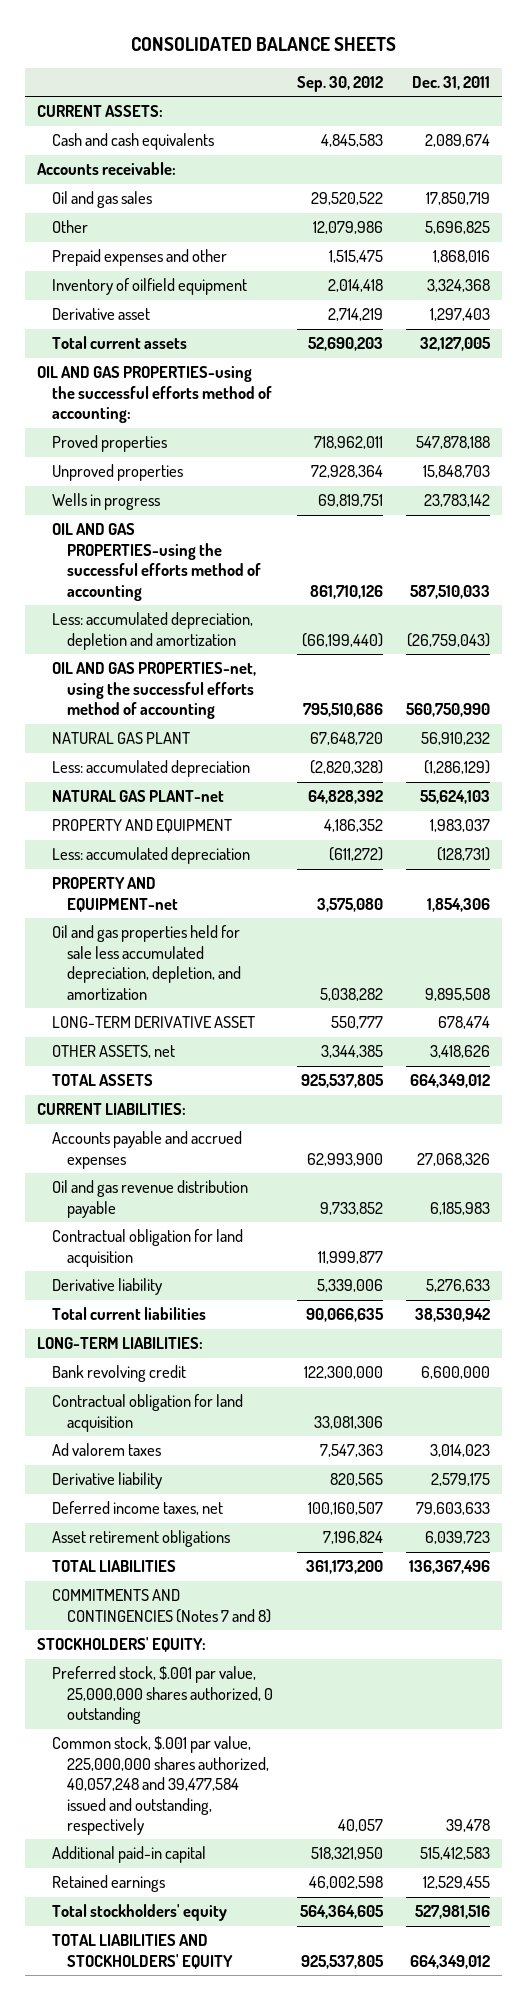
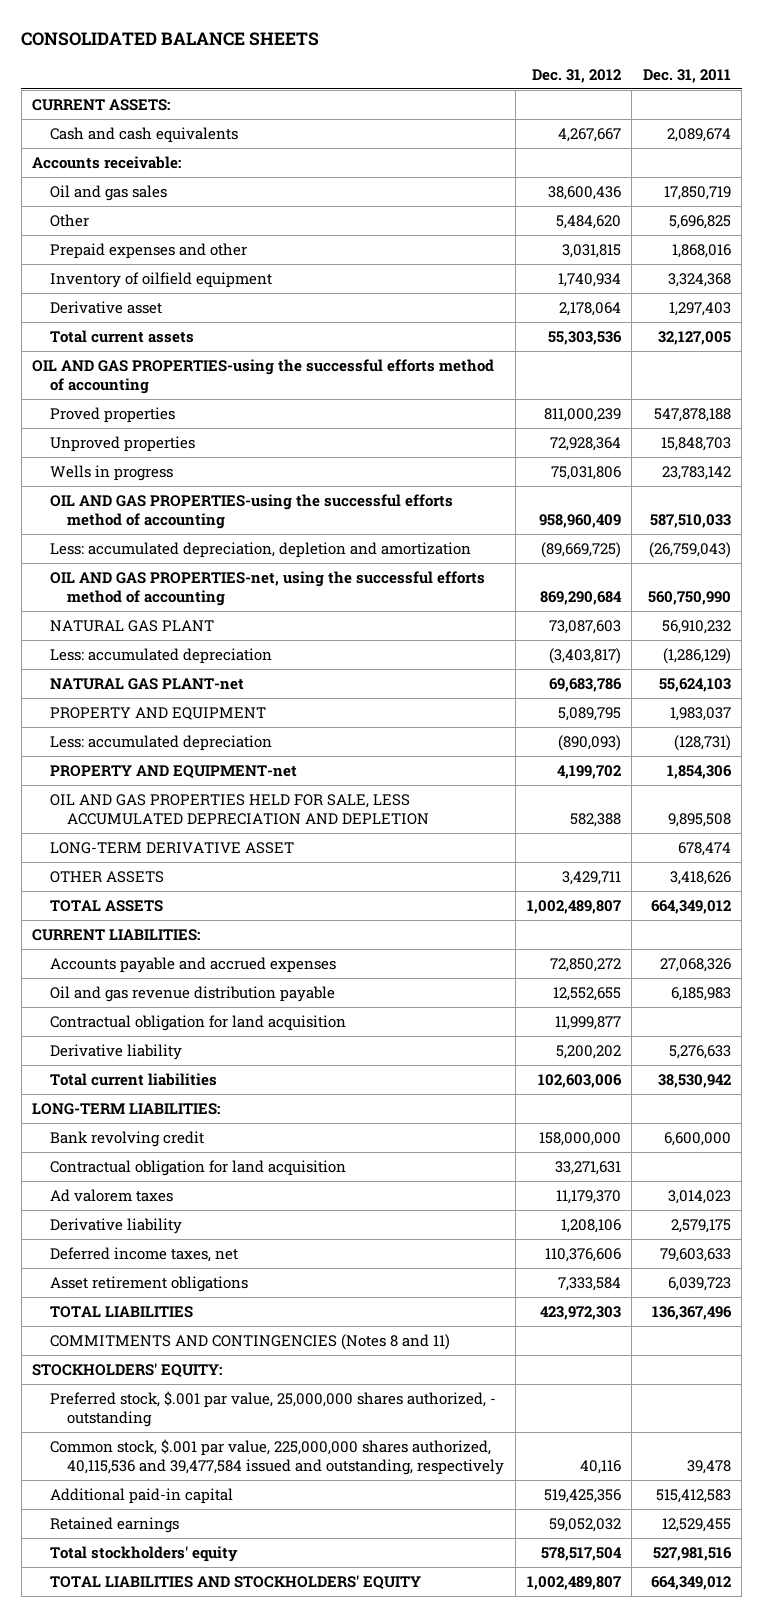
[296,75,383,92] Sep. 30, 2012 -> none
none -> [531,68,621,83] Dec. 31, 2012
[36,366,272,424] OIL AND GAS PROPERTIES-using the successful efforts method of accounting: -> [32,358,495,394] OIL AND GAS PROPERTIES-using the successful efforts method of accounting
[51,925,241,1000] Oil and gas properties held for sale less accumulated depreciation, depletion, and amortization -> [49,793,430,825] OIL AND GAS PROPERTIES HELD FOR SALE, LESS ACCUMULATED DEPRECIATION AND DEPLETION
[51,1045,175,1059] OTHER ASSETS, net -> [49,870,164,883] OTHER ASSETS
[51,1589,271,1623] COMMITMENTS AND CONTINGENCIES (Notes 7 and 8) -> [49,1333,450,1350] COMMITMENTS AND CONTINGENCIES (Notes 8 and 11)
[51,1666,273,1725] Preferred stock, $.001 par value, 25,000,000 shares authorized, 0 outstanding -> [49,1390,496,1427] Preferred stock, $.001 par value, 25,000,000 shares authorized, - outstanding
[51,1736,269,1836] Common stock, $.001 par value, 225,000,000 shares authorized, 40,057,248 and 39,477,584 issued and outstanding, respectively -> [49,1438,505,1475] Common stock, $.001 par value, 225,000,000 shares authorized, 40,115,536 and 39,477,584 issued and outstanding, respectively

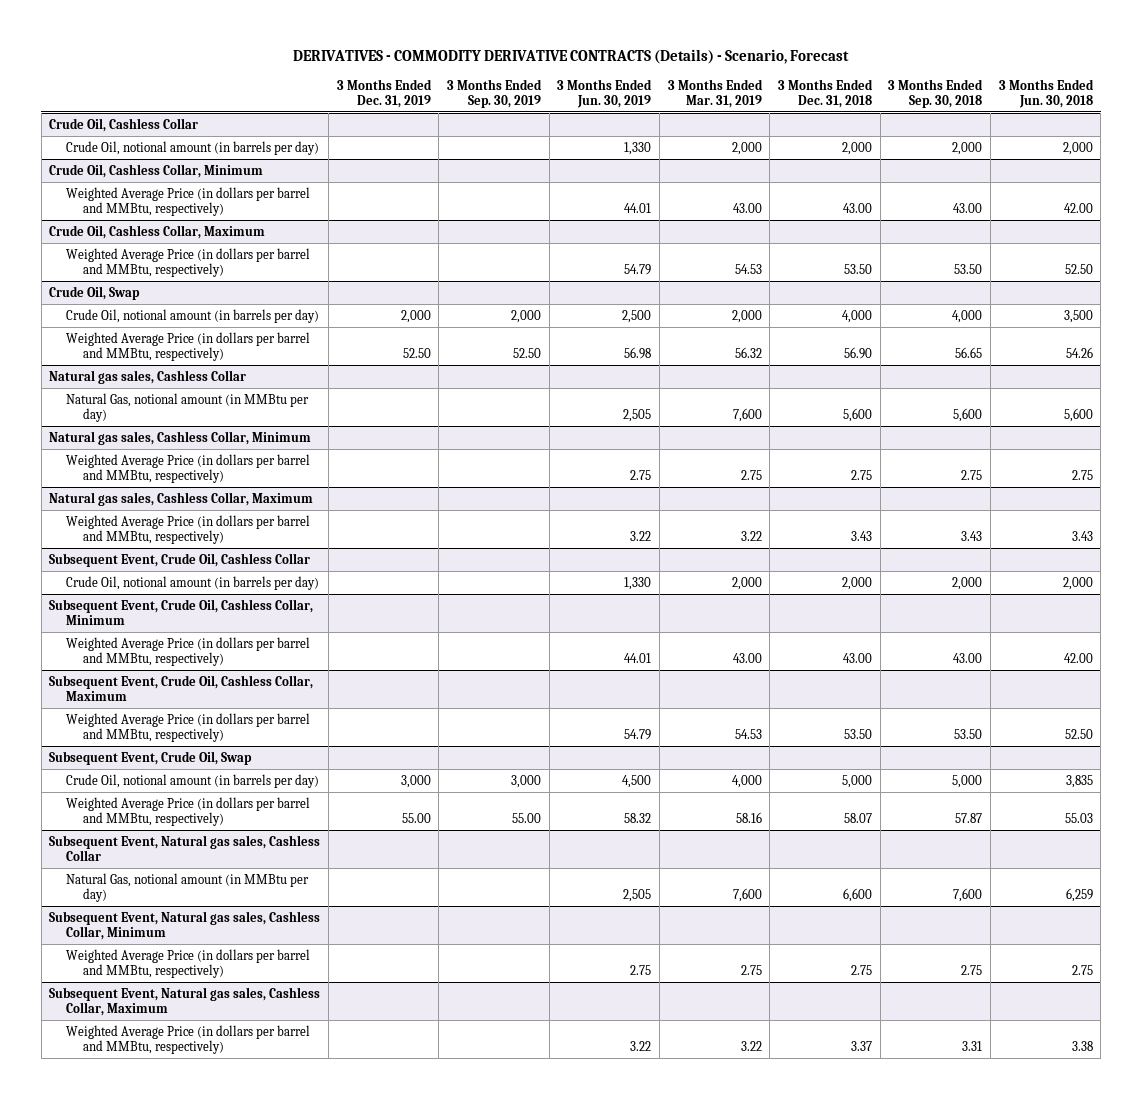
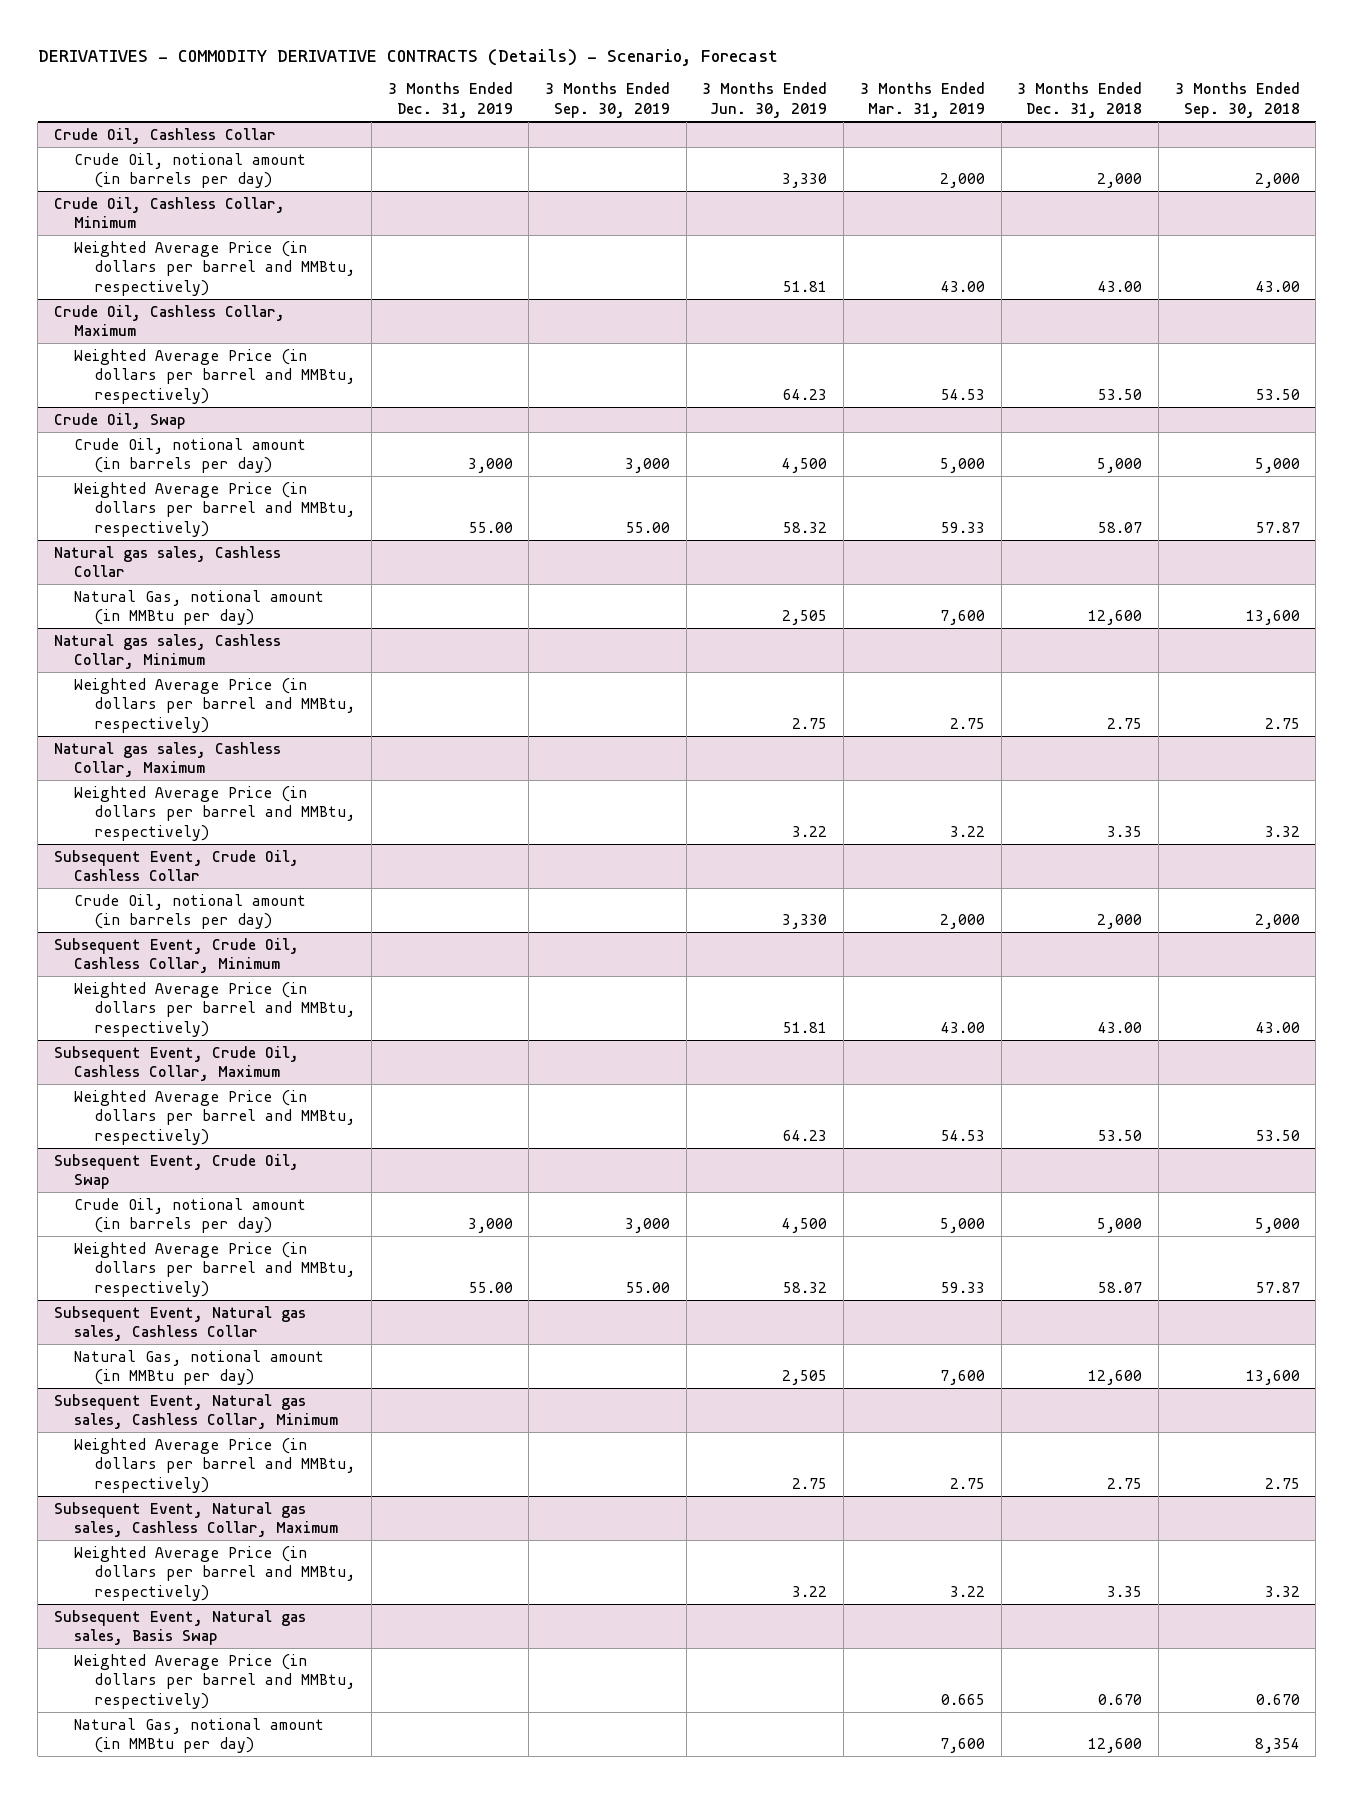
[998,78,1094,108] 3 Months Ended Jun. 30, 2018 -> none
[624,141,652,155] 1,330 -> [782,173,828,189] 3,330
[624,202,652,213] 44.01 -> [783,280,828,292] 51.81
[624,263,652,275] 54.79 -> [783,388,828,400] 64.23
[400,309,431,323] 2,000 -> [467,458,513,474] 3,000
[510,309,541,323] 2,000 -> [624,458,670,474] 3,000
[622,309,652,323] 2,500 -> [782,458,828,474] 4,500
[731,309,762,323] 2,000 -> [939,458,985,474] 5,000
[841,309,872,323] 4,000 -> [1097,458,1143,474] 5,000
[952,309,983,323] 4,000 -> [1254,458,1300,474] 5,000
[402,347,431,358] 52.50 -> [468,521,513,533] 55.00
[512,347,541,358] 52.50 -> [625,521,670,533] 55.00
[624,346,652,359] 56.98 -> [783,521,828,533] 58.32
[734,346,762,358] 56.32 -> [940,521,985,533] 59.33
[843,346,872,359] 56.90 -> [1098,521,1143,533] 58.07
[955,346,983,358] 56.65 -> [1255,521,1300,533] 57.87
[842,407,872,422] 5,600 -> [1088,610,1143,626] 12,600
[953,407,983,422] 5,600 -> [1245,610,1300,626] 13,600
[850,530,872,541] 3.43 -> [1107,825,1143,837] 3.35
[961,530,983,541] 3.43 -> [1264,825,1300,837] 3.32
[624,576,652,590] 1,330 -> [782,914,828,930] 3,330
[624,652,652,663] 44.01 -> [783,1021,828,1033] 51.81
[624,728,652,740] 54.79 -> [783,1129,828,1141] 64.23
[731,774,762,788] 4,000 -> [939,1218,985,1234] 5,000
[735,811,762,823] 58.16 -> [940,1281,985,1293] 59.33
[842,887,872,902] 6,600 -> [1088,1370,1143,1386] 12,600
[953,887,983,902] 7,600 -> [1245,1370,1300,1386] 13,600
[850,1040,872,1051] 3.37 -> [1107,1585,1143,1597] 3.35
[962,1040,983,1051] 3.31 -> [1264,1585,1300,1597] 3.32
none -> [53,1609,306,1646] Subsequent Event, Natural gas sales, Basis Swap
none -> [73,1653,356,1709] Weighted Average Price (in dollars per barrel and MMBtu, respectively)
none -> [73,1717,324,1754] Natural Gas, notional amount (in MMBtu per day)

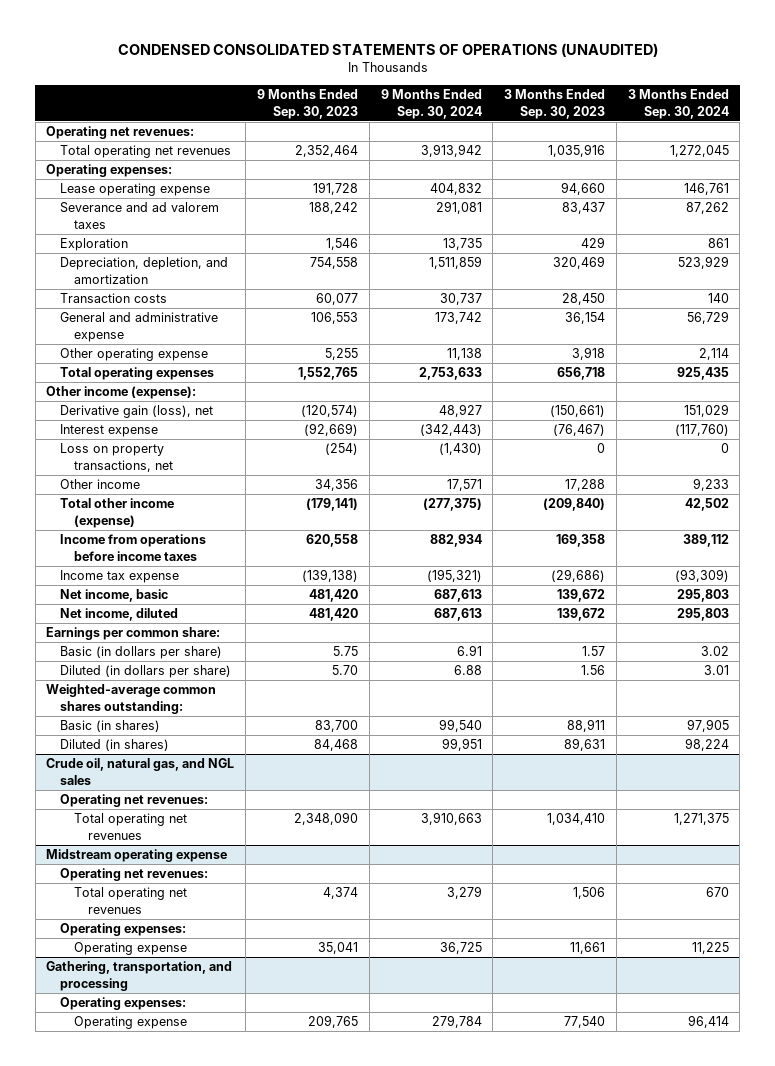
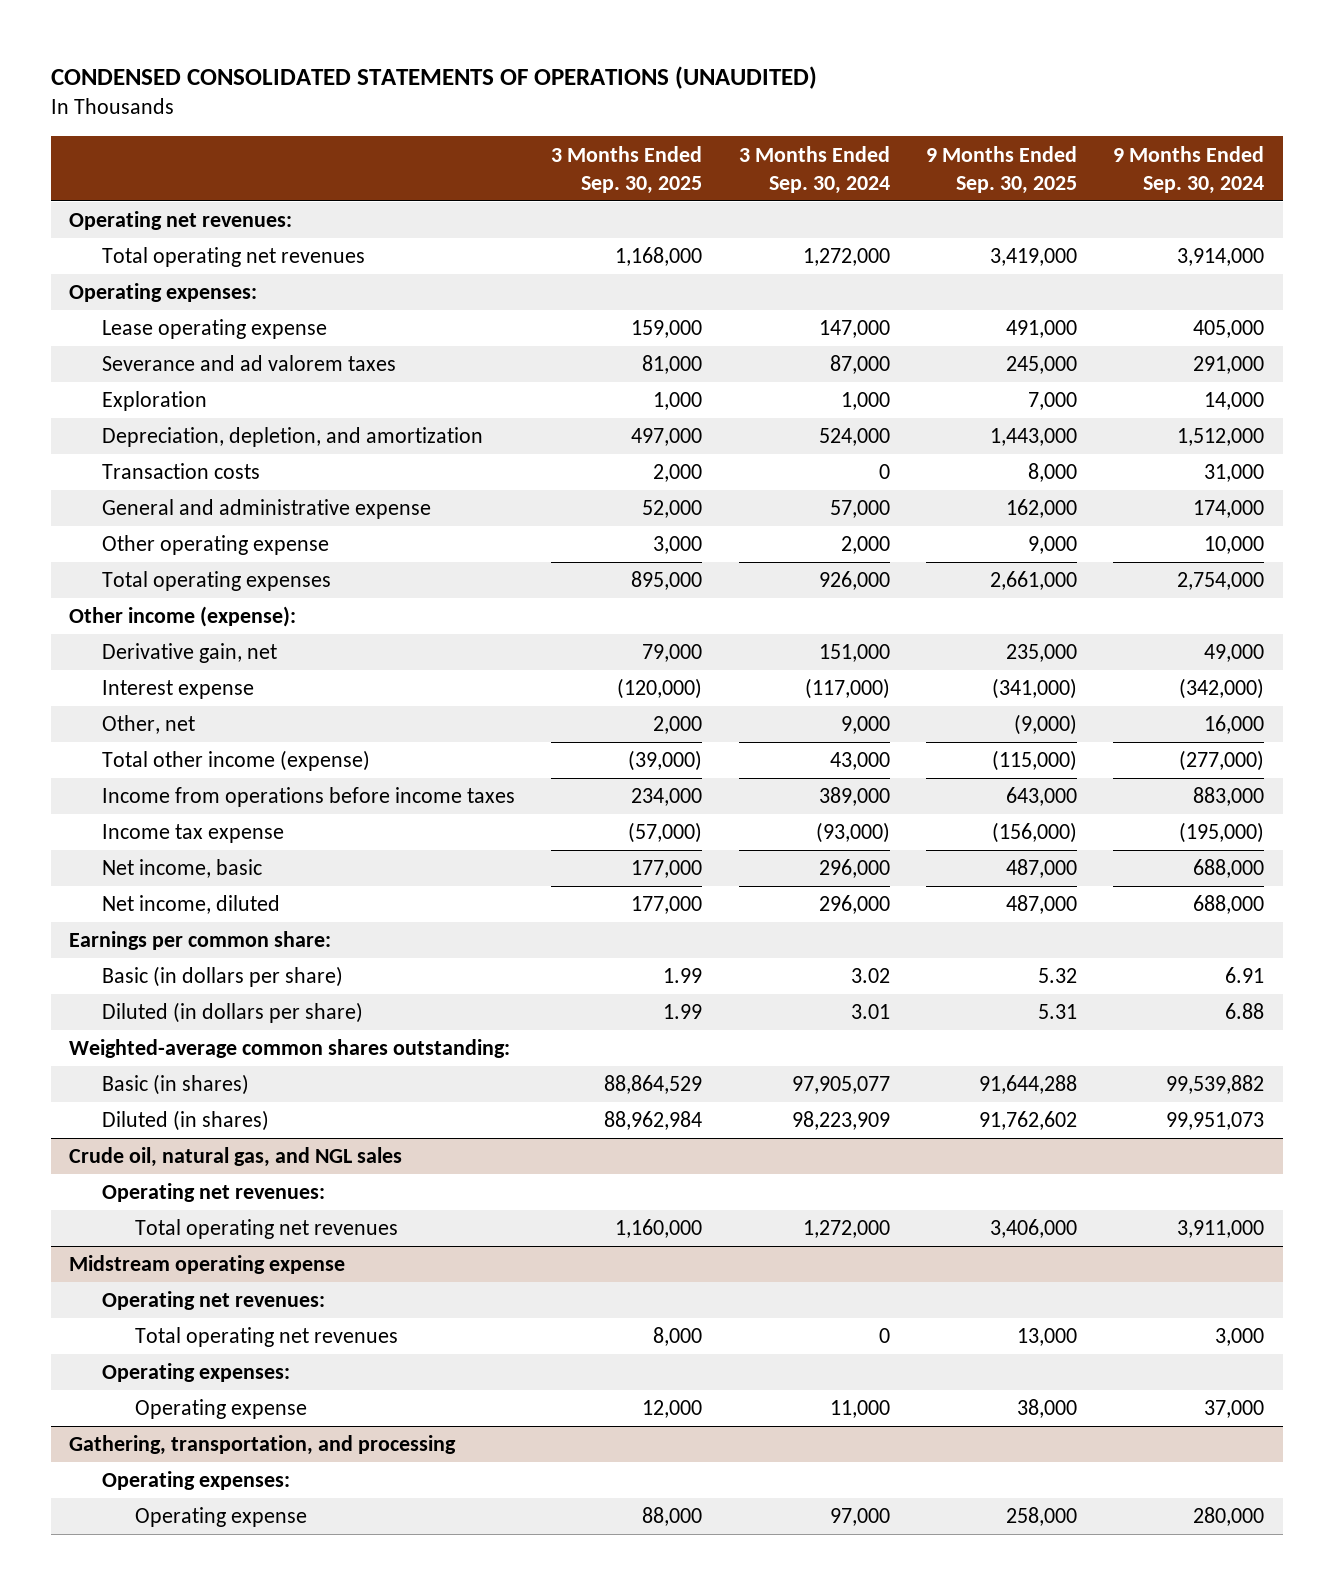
[257,89,359,119] 9 Months Ended Sep. 30, 2023 -> none
[504,89,606,119] 3 Months Ended Sep. 30, 2023 -> none
none -> [551,145,703,194] 3 Months Ended Sep. 30, 2025
none -> [926,145,1078,194] 9 Months Ended Sep. 30, 2025
[420,144,482,158] 3,913,942 -> [1177,248,1265,267] 3,914,000
[669,145,729,158] 1,272,045 -> [802,248,890,267] 1,272,000
[429,183,482,196] 404,832 -> [1193,320,1265,339] 405,000
[683,183,729,196] 146,761 -> [818,320,890,339] 147,000
[435,201,482,215] 291,081 -> [1193,356,1265,375] 291,000
[685,202,729,215] 87,262 -> [829,355,890,375] 87,000
[442,238,482,251] 13,735 -> [1204,392,1265,411] 14,000
[707,238,729,249] 861 -> [840,392,890,411] 1,000
[428,256,482,270] 1,511,859 -> [1177,428,1265,447] 1,512,000
[677,256,729,270] 523,929 -> [818,428,890,447] 524,000
[439,293,482,306] 30,737 -> [1204,464,1265,483] 31,000
[707,293,729,304] 140 -> [878,464,890,480] 0
[434,312,482,325] 173,742 -> [1193,500,1265,519] 174,000
[686,311,729,325] 56,729 -> [829,500,890,519] 57,000
[446,348,482,361] 11,138 -> [1204,536,1265,555] 10,000
[698,348,729,361] 2,114 -> [840,536,890,555] 2,000
[418,367,482,381] 2,753,633 -> [1177,572,1265,591] 2,754,000
[676,367,729,381] 925,435 -> [818,571,890,591] 926,000
[60,443,173,472] Loss on property transactions, net -> none
[60,405,214,419] Derivative gain (loss), net -> [101,643,277,664] Derivative gain, net
[438,404,482,418] 48,927 -> [1204,644,1265,663] 49,000
[683,404,729,418] 151,029 -> [818,644,890,663] 151,000
[419,424,482,437] (342,443) -> [1179,678,1265,700] (342,000)
[674,424,729,437] (117,760) -> [804,678,890,700] (117,000)
[60,479,141,490] Other income -> [101,715,195,735] Other, net
[446,479,482,492] 17,571 -> [1204,715,1265,735] 16,000
[692,478,729,492] 9,233 -> [840,716,890,735] 9,000
[422,498,482,512] (277,375) -> [1179,750,1265,772] (277,000)
[684,498,729,512] 42,502 -> [829,752,890,771] 43,000
[429,534,482,548] 882,934 -> [1193,787,1265,807] 883,000
[682,534,729,548] 389,112 -> [818,787,890,807] 389,000
[426,569,482,583] (195,321) -> [1179,822,1265,844] (195,000)
[674,569,729,583] (93,309) -> [815,822,890,844] (93,000)
[433,589,482,603] 687,613 -> [1193,859,1265,879] 688,000
[676,589,729,603] 295,803 -> [818,859,890,879] 296,000
[433,608,482,622] 687,613 -> [1193,895,1265,915] 688,000
[676,608,729,622] 295,803 -> [818,895,890,915] 296,000
[438,719,482,733] 99,540 -> [1166,1075,1265,1095] 99,539,882
[686,719,729,733] 97,905 -> [791,1076,890,1095] 97,905,077
[441,738,482,752] 99,951 -> [1166,1112,1265,1131] 99,951,073
[684,738,729,752] 98,224 -> [791,1111,890,1131] 98,223,909
[420,812,482,826] 3,910,663 -> [1177,1220,1265,1239] 3,911,000
[673,813,729,826] 1,271,375 -> [802,1220,890,1239] 1,272,000
[446,886,482,900] 3,279 -> [1215,1328,1265,1347] 3,000
[705,887,729,898] 670 -> [878,1328,890,1344] 0
[439,942,482,955] 36,725 -> [1204,1400,1265,1419] 37,000
[691,942,729,955] 11,225 -> [829,1400,890,1419] 11,000
[431,1015,482,1029] 279,784 -> [1193,1507,1265,1527] 280,000
[687,1015,729,1029] 96,414 -> [829,1508,890,1527] 97,000

